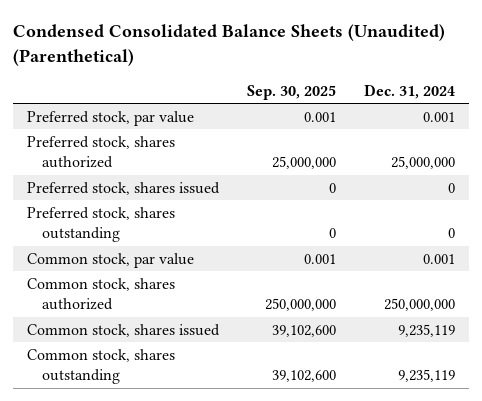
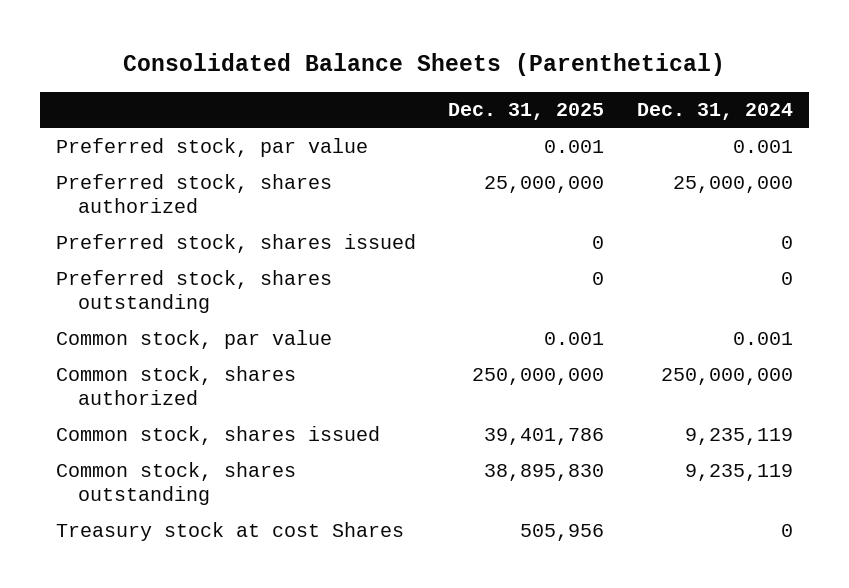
[12,24,445,66] Condensed Consolidated Balance Sheets (Unaudited) (Parenthetical) -> [123,53,726,77] Consolidated Balance Sheets (Parenthetical)
[246,84,336,100] Sep. 30, 2025 -> none
none -> [448,103,605,121] Dec. 31, 2025
none -> [56,521,405,541] Treasury stock at cost Shares

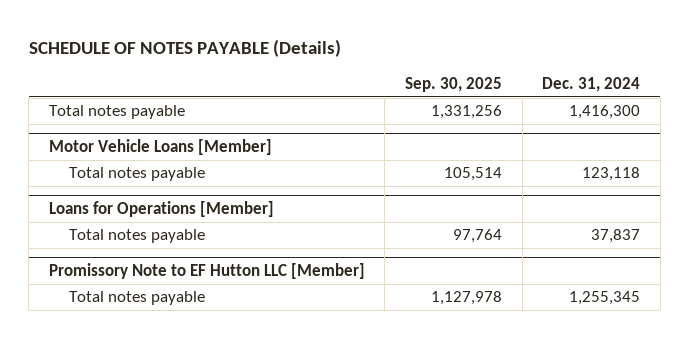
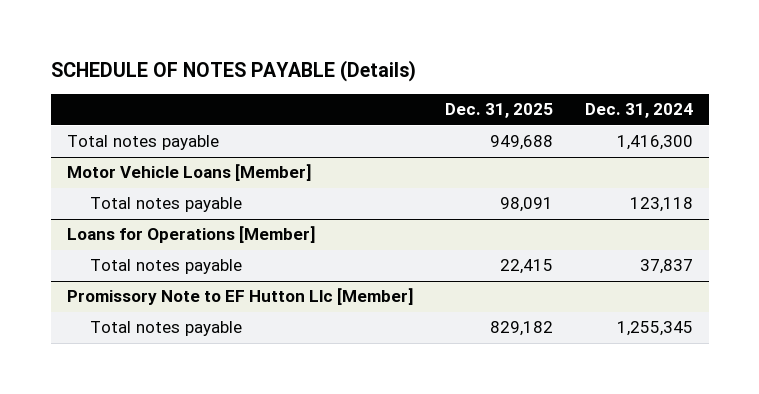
[404,77,502,93] Sep. 30, 2025 -> none
none -> [445,103,554,119] Dec. 31, 2025
[48,263,365,280] Promissory Note to EF Hutton LLC [Member] -> [66,288,414,306] Promissory Note to EF Hutton Llc [Member]

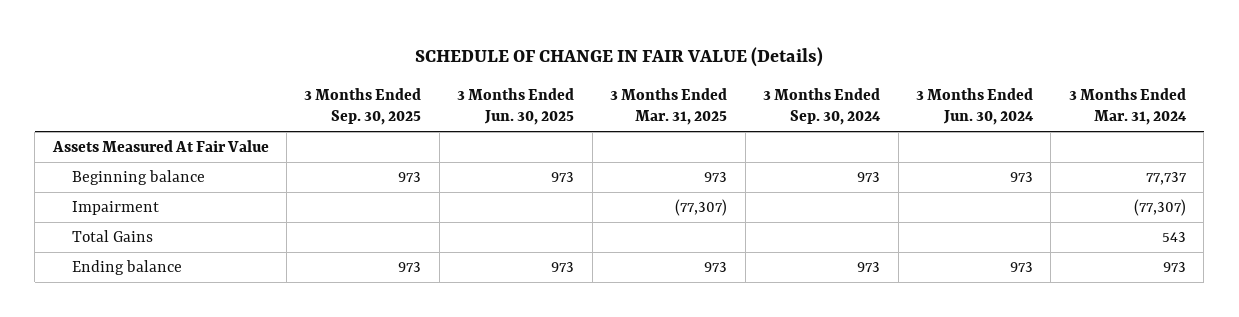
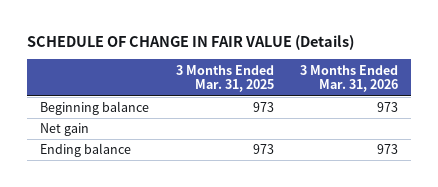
[304,88,422,126] 3 Months Ended Sep. 30, 2025 -> none
[457,88,575,126] 3 Months Ended Jun. 30, 2025 -> none
[763,88,882,126] 3 Months Ended Sep. 30, 2024 -> none
[916,88,1035,126] 3 Months Ended Jun. 30, 2024 -> none
[1068,88,1187,126] 3 Months Ended Mar. 31, 2024 -> none
none -> [299,64,398,93] 3 Months Ended Mar. 31, 2026
[51,139,269,152] Assets Measured At Fair Value -> none
[71,200,159,215] Impairment -> none
[71,229,153,242] Total Gains -> [40,123,90,137] Net gain

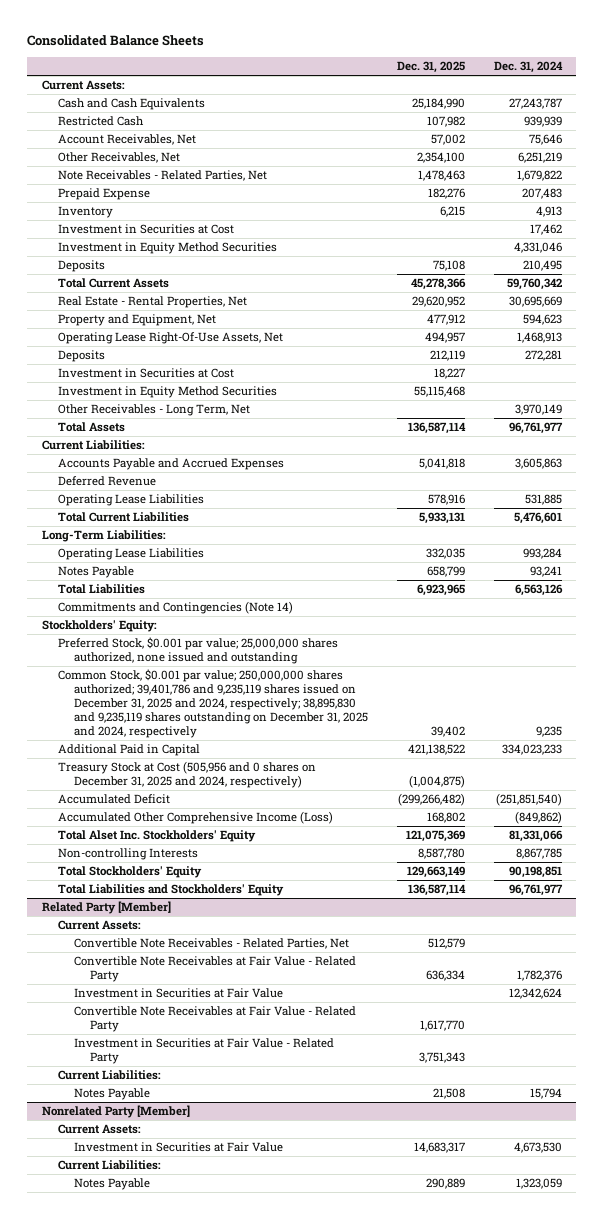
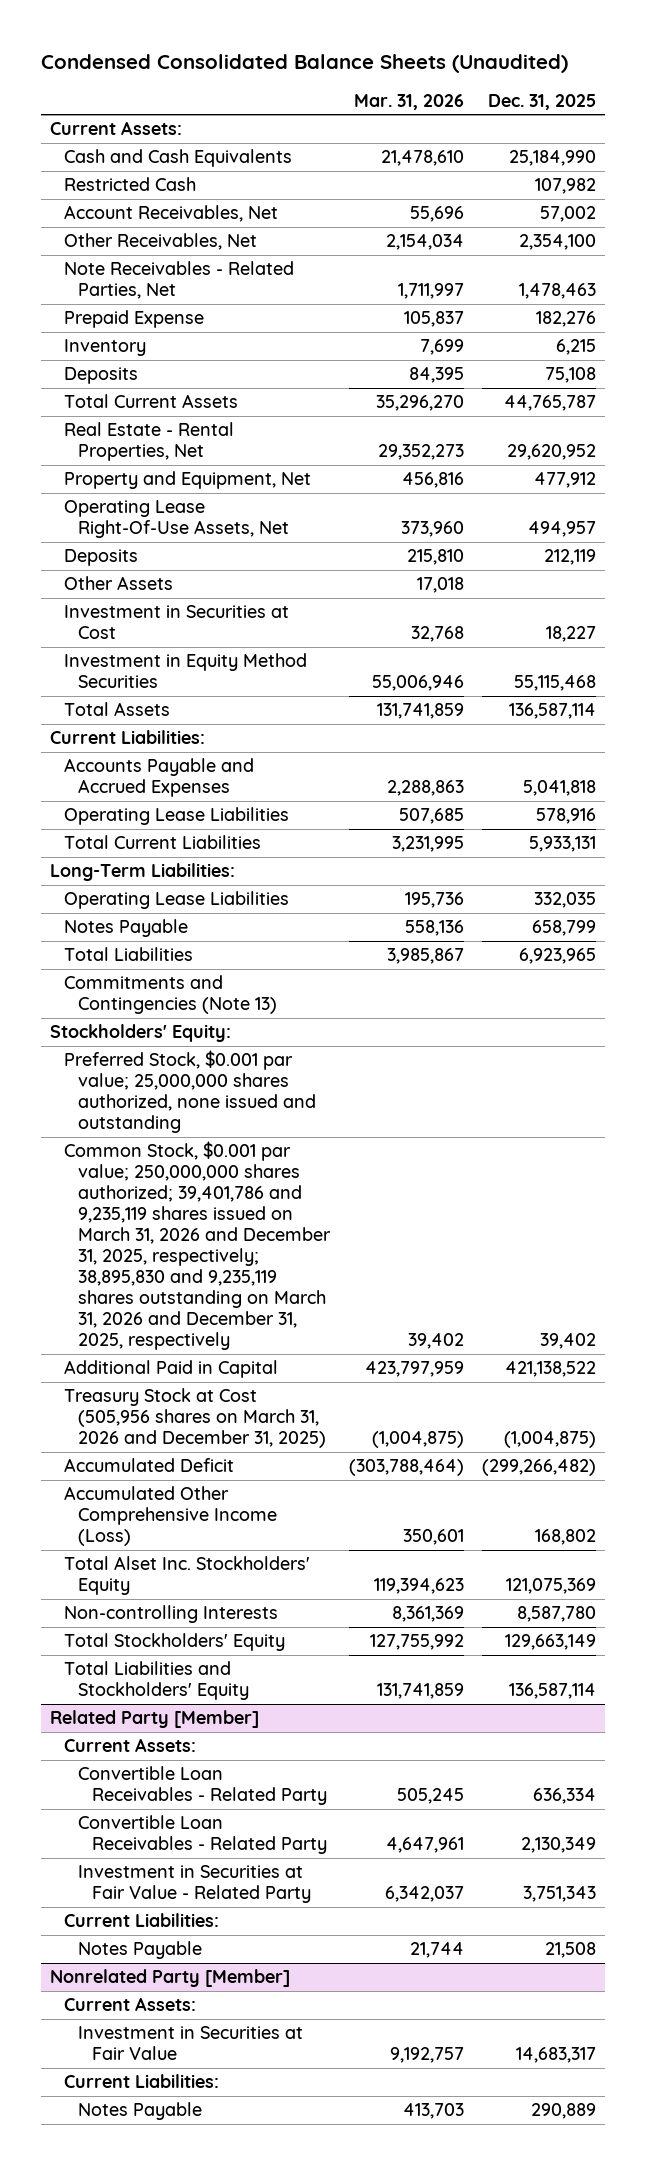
[27,35,205,47] Consolidated Balance Sheets -> [40,53,568,73] Condensed Consolidated Balance Sheets (Unaudited)
[493,60,563,73] Dec. 31, 2024 -> none
none -> [353,93,464,110] Mar. 31, 2026
[57,224,234,235] Investment in Securities at Cost -> none
[57,242,277,255] Investment in Equity Method Securities -> none
[410,278,466,291] 45,278,366 -> [504,395,597,412] 44,765,787
none -> [64,576,174,591] Other Assets
[57,404,250,417] Other Receivables - Long Term, Net -> none
[57,476,156,487] Deferred Revenue -> none
[57,601,293,615] Commitments and Contingencies (Note 14) -> [64,975,278,1015] Commitments and Contingencies (Note 13)
[57,669,368,739] Common Stock, $0.001 par value; 250,000,000 shares authorized; 39,401,786 and 9,235,119 shares issued on December 31, 2025 and 2024, respectively; 38,895,830 and 9,235,119 shares outstanding on December 31, 2025 and 2024, respectively -> [64,1141,332,1351] Common Stock, $0.001 par value; 250,000,000 shares authorized; 39,401,786 and 9,235,119 shares issued on March 31, 2026 and December 31, 2025, respectively; 38,895,830 and 9,235,119 shares outstanding on March 31, 2026 and December 31, 2025, respectively
[57,761,316,789] Treasury Stock at Cost (505,956 and 0 shares on December 31, 2025 and 2024, respectively) -> [64,1388,327,1449] Treasury Stock at Cost (505,956 shares on March 31, 2026 and December 31, 2025)
[73,956,356,983] Convertible Note Receivables at Fair Value - Related Party -> none
[73,988,283,999] Investment in Securities at Fair Value -> none
[73,938,349,950] Convertible Note Receivables - Related Parties, Net -> [78,1766,328,1806] Convertible Loan Receivables - Related Party
[427,938,465,950] 512,579 -> [533,1788,597,1805] 636,334
[73,1006,356,1033] Convertible Note Receivables at Fair Value - Related Party -> [78,1815,328,1855] Convertible Loan Receivables - Related Party
[419,1020,465,1032] 1,617,770 -> [521,1837,597,1854] 2,130,349

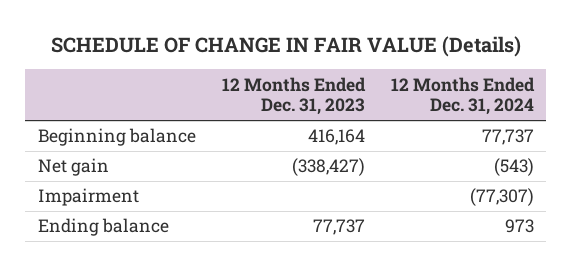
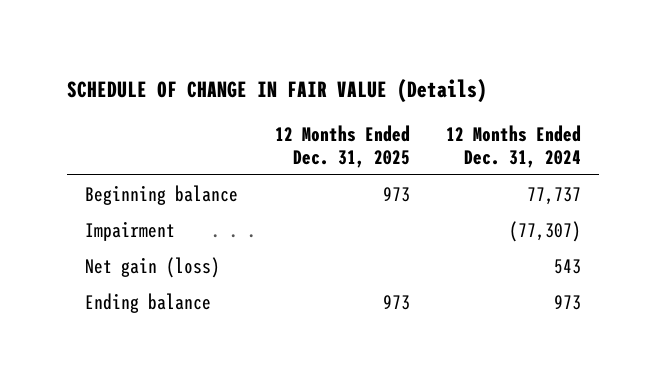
[221,76,366,116] 12 Months Ended Dec. 31, 2023 -> none
none -> [274,124,410,168] 12 Months Ended Dec. 31, 2025
[37,158,109,177] Net gain -> none
none -> [85,256,221,278] Net gain (loss)

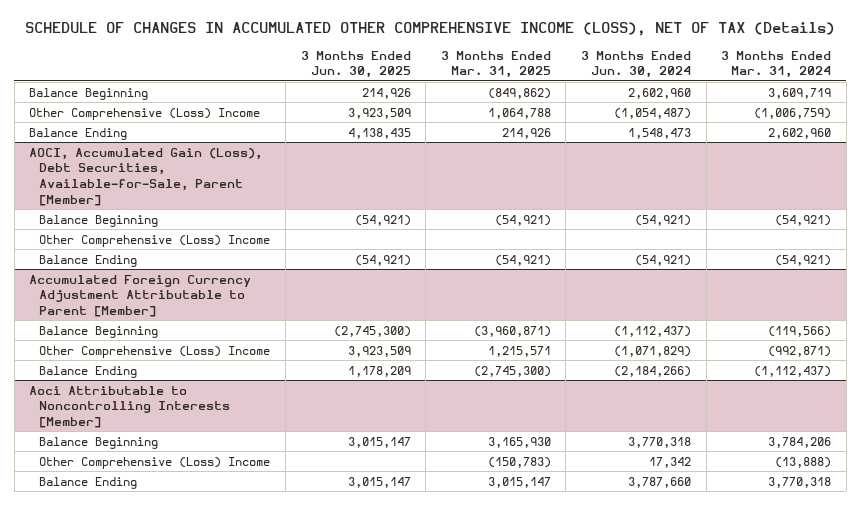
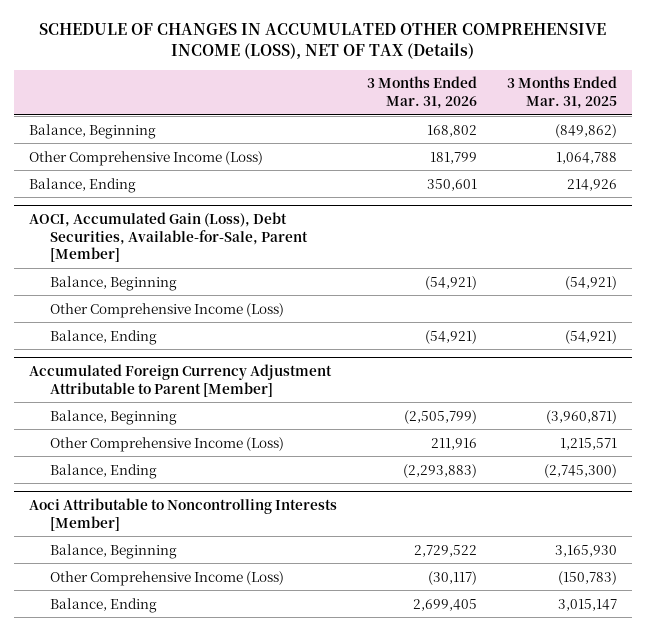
[300,50,411,79] 3 Months Ended Jun. 30, 2025 -> none
[581,50,692,79] 3 Months Ended Jun. 30, 2024 -> none
[721,50,832,79] 3 Months Ended Mar. 31, 2024 -> none
none -> [366,76,477,109] 3 Months Ended Mar. 31, 2026
[29,87,149,100] Balance Beginning -> [28,123,156,139] Balance, Beginning
[29,107,261,120] Other Comprehensive (Loss) Income -> [28,150,263,166] Other Comprehensive Income (Loss)
[29,127,128,140] Balance Ending -> [28,177,136,193] Balance, Ending
[39,214,159,227] Balance Beginning -> [49,275,177,291] Balance, Beginning
[39,234,271,247] Other Comprehensive (Loss) Income -> [49,302,284,318] Other Comprehensive Income (Loss)
[39,254,138,267] Balance Ending -> [49,329,157,345] Balance, Ending
[39,325,159,338] Balance Beginning -> [49,409,177,425] Balance, Beginning
[39,345,271,358] Other Comprehensive (Loss) Income -> [49,436,284,452] Other Comprehensive Income (Loss)
[39,365,138,378] Balance Ending -> [49,463,157,479] Balance, Ending
[39,436,159,449] Balance Beginning -> [49,543,177,559] Balance, Beginning
[39,456,271,469] Other Comprehensive (Loss) Income -> [49,570,284,586] Other Comprehensive Income (Loss)
[39,476,138,489] Balance Ending -> [49,597,157,613] Balance, Ending

